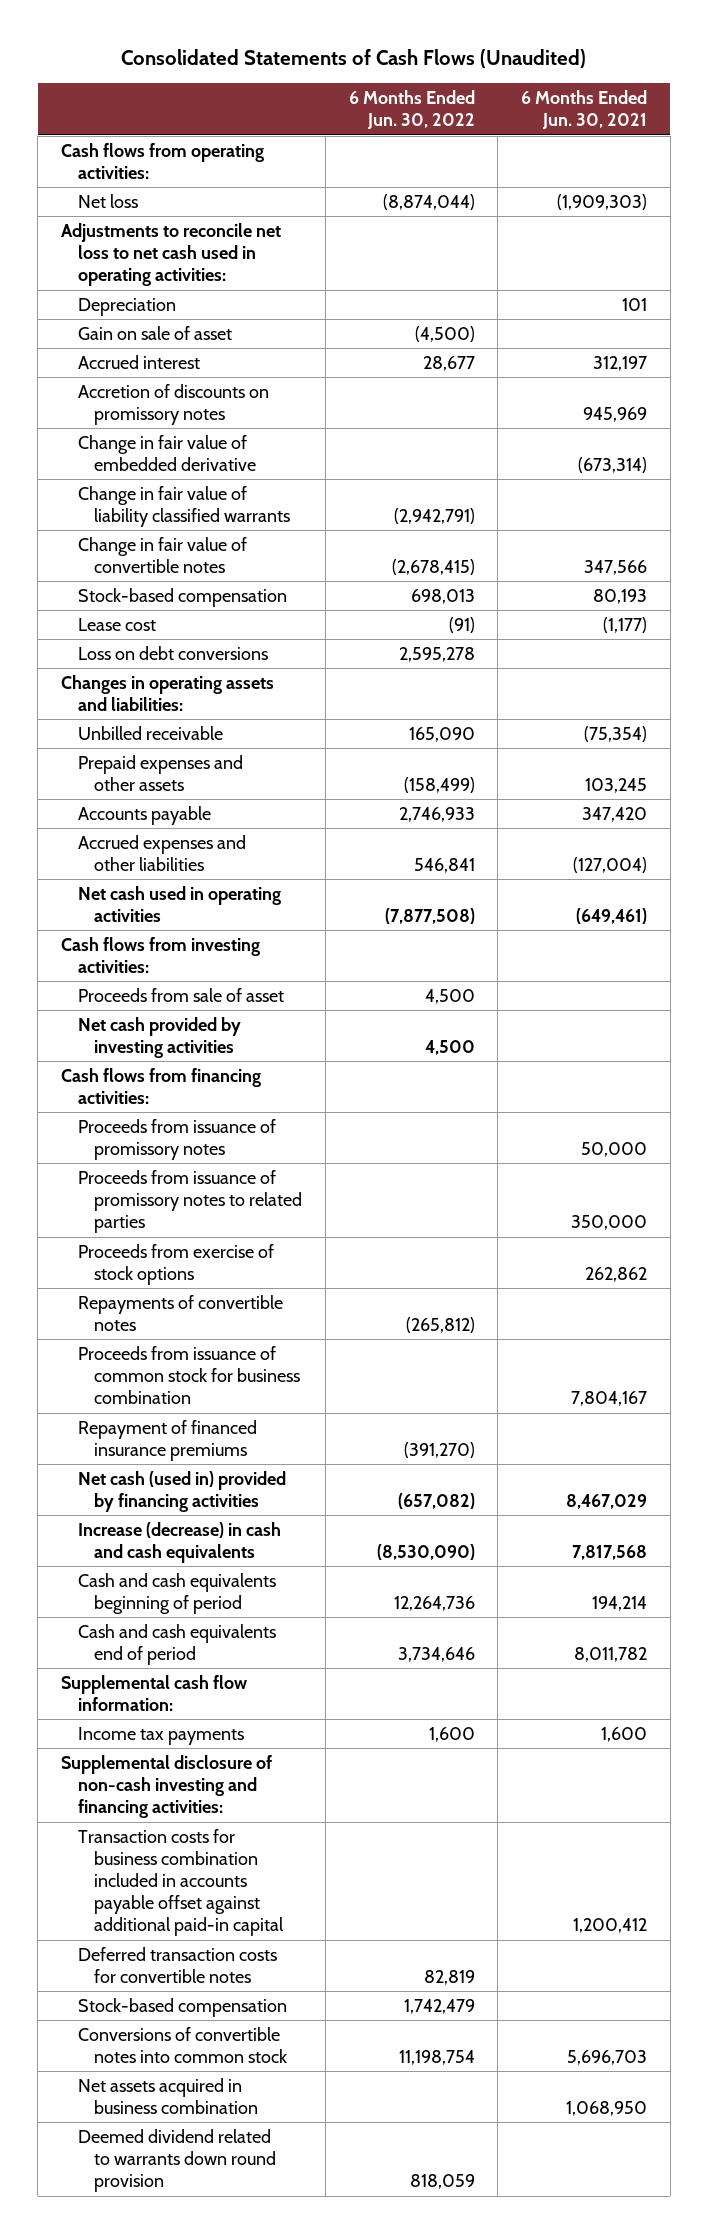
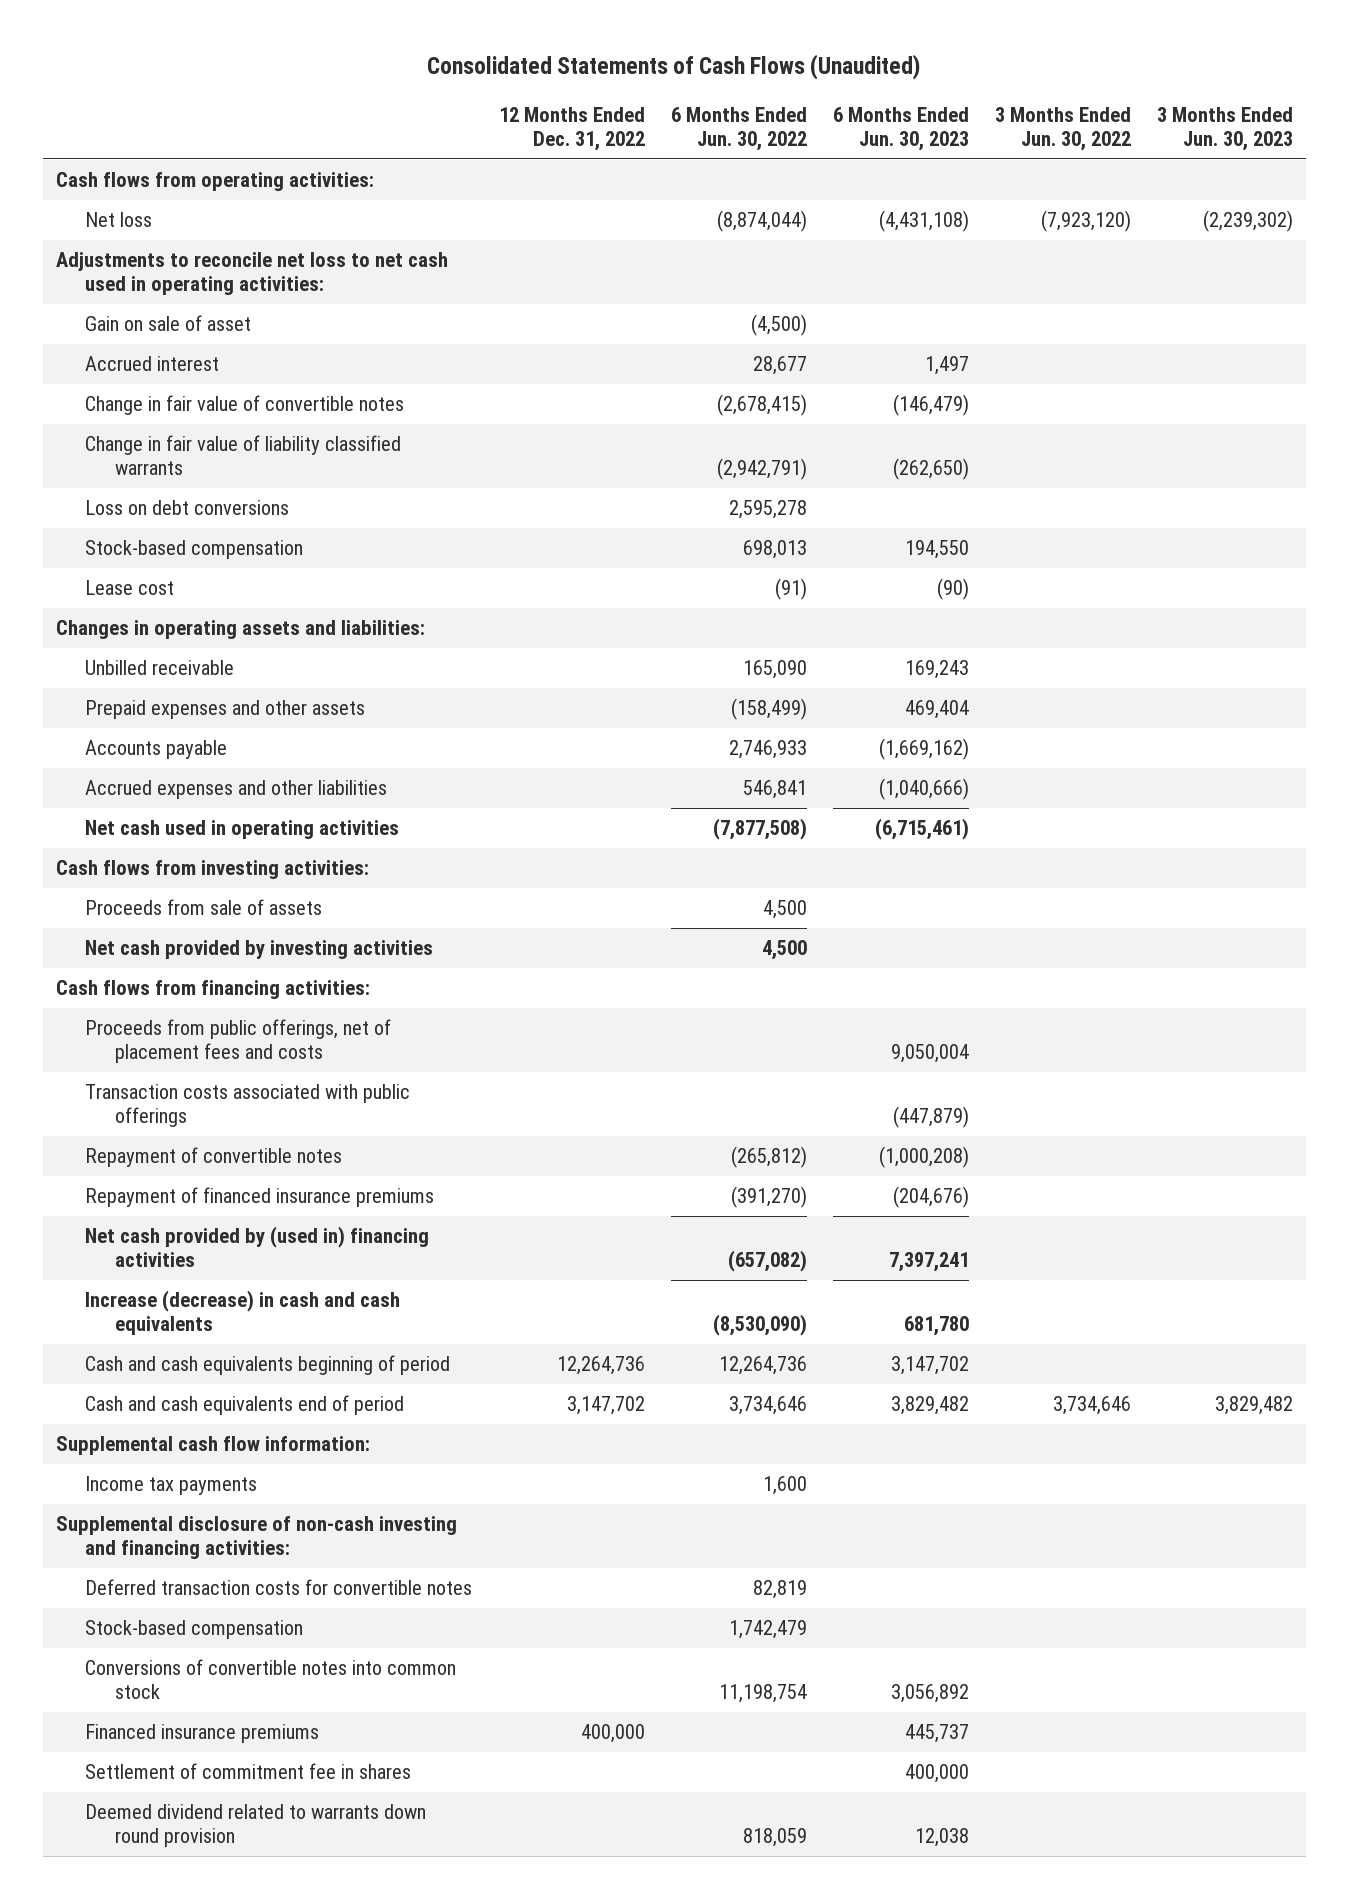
[521,90,648,130] 6 Months Ended Jun. 30, 2021 -> none
none -> [498,107,645,152] 12 Months Ended Dec. 31, 2022
none -> [832,107,969,152] 6 Months Ended Jun. 30, 2023
none -> [994,107,1131,152] 3 Months Ended Jun. 30, 2022
none -> [1157,107,1294,152] 3 Months Ended Jun. 30, 2023
[77,297,176,316] Depreciation -> none
[77,383,269,426] Accretion of discounts on promissory notes -> none
[77,434,257,472] Change in fair value of embedded derivative -> none
[77,485,291,528] Change in fair value of liability classified warrants -> [85,435,402,476] Change in fair value of liability classified warrants
[77,645,268,660] Loss on debt conversions -> [85,500,290,516] Loss on debt conversions
[77,987,284,1002] Proceeds from sale of asset -> [85,899,323,916] Proceeds from sale of assets
[77,1118,276,1161] Proceeds from issuance of promissory notes -> none
[77,1169,303,1234] Proceeds from issuance of promissory notes to related parties -> none
[77,1243,274,1286] Proceeds from exercise of stock options -> none
[77,1345,301,1405] Proceeds from issuance of common stock for business combination -> none
none -> [85,1019,392,1064] Proceeds from public offerings, net of placement fees and costs
none -> [85,1084,411,1128] Transaction costs associated with public offerings
[77,1294,283,1332] Repayments of convertible notes -> [85,1147,343,1168] Repayment of convertible notes
[77,1470,286,1513] Net cash (used in) provided by financing activities -> [85,1226,430,1268] Net cash provided by (used in) financing activities
[77,1828,285,1937] Transaction costs for business combination included in accounts payable offset against additional paid-in capital -> none
[77,2077,259,2115] Net assets acquired in business combination -> none
none -> [85,1724,320,1744] Financed insurance premiums
none -> [85,1763,412,1780] Settlement of commitment fee in shares

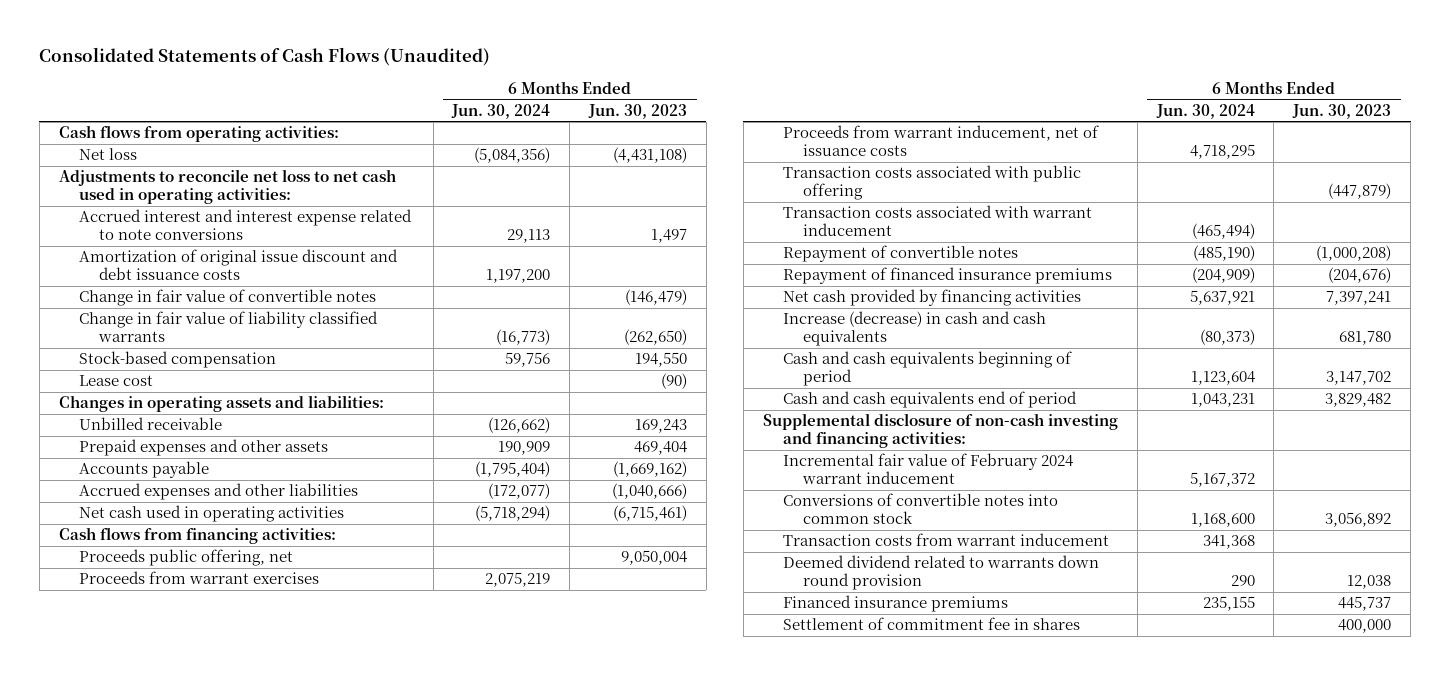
[498,107,645,152] 12 Months Ended Dec. 31, 2022 -> none
[670,107,807,152] 6 Months Ended Jun. 30, 2022 -> none
[994,107,1131,152] 3 Months Ended Jun. 30, 2022 -> none
[1157,107,1294,152] 3 Months Ended Jun. 30, 2023 -> none
none -> [451,103,551,119] Jun. 30, 2024
[85,315,252,332] Gain on sale of asset -> none
[85,356,220,372] Accrued interest -> [78,209,412,241] Accrued interest and interest expense related to note conversions
none -> [78,249,398,281] Amortization of original issue discount and debt issuance costs
[85,500,290,516] Loss on debt conversions -> none
[55,860,369,880] Cash flows from investing activities: -> none
[85,899,323,916] Proceeds from sale of assets -> none
[85,940,434,960] Net cash provided by investing activities -> none
[85,1019,392,1064] Proceeds from public offerings, net of placement fees and costs -> [78,549,293,567] Proceeds public offering, net
none -> [78,571,319,585] Proceeds from warrant exercises
none -> [782,125,1099,157] Proceeds from warrant inducement, net of issuance costs
[85,1084,411,1128] Transaction costs associated with public offerings -> [782,165,1081,201] Transaction costs associated with public offering
none -> [782,205,1092,237] Transaction costs associated with warrant inducement
[85,1226,430,1268] Net cash provided by (used in) financing activities -> [782,289,1081,307] Net cash provided by financing activities
[55,1436,370,1456] Supplemental cash flow information: -> none
[85,1476,258,1496] Income tax payments -> none
[85,1579,473,1596] Deferred transaction costs for convertible notes -> none
[85,1620,304,1640] Stock-based compensation -> none
none -> [782,453,1073,485] Incremental fair value of February 2024 warrant inducement
none -> [782,533,1109,547] Transaction costs from warrant inducement
[85,1804,427,1848] Deemed dividend related to warrants down round provision -> [782,555,1099,591] Deemed dividend related to warrants down round provision

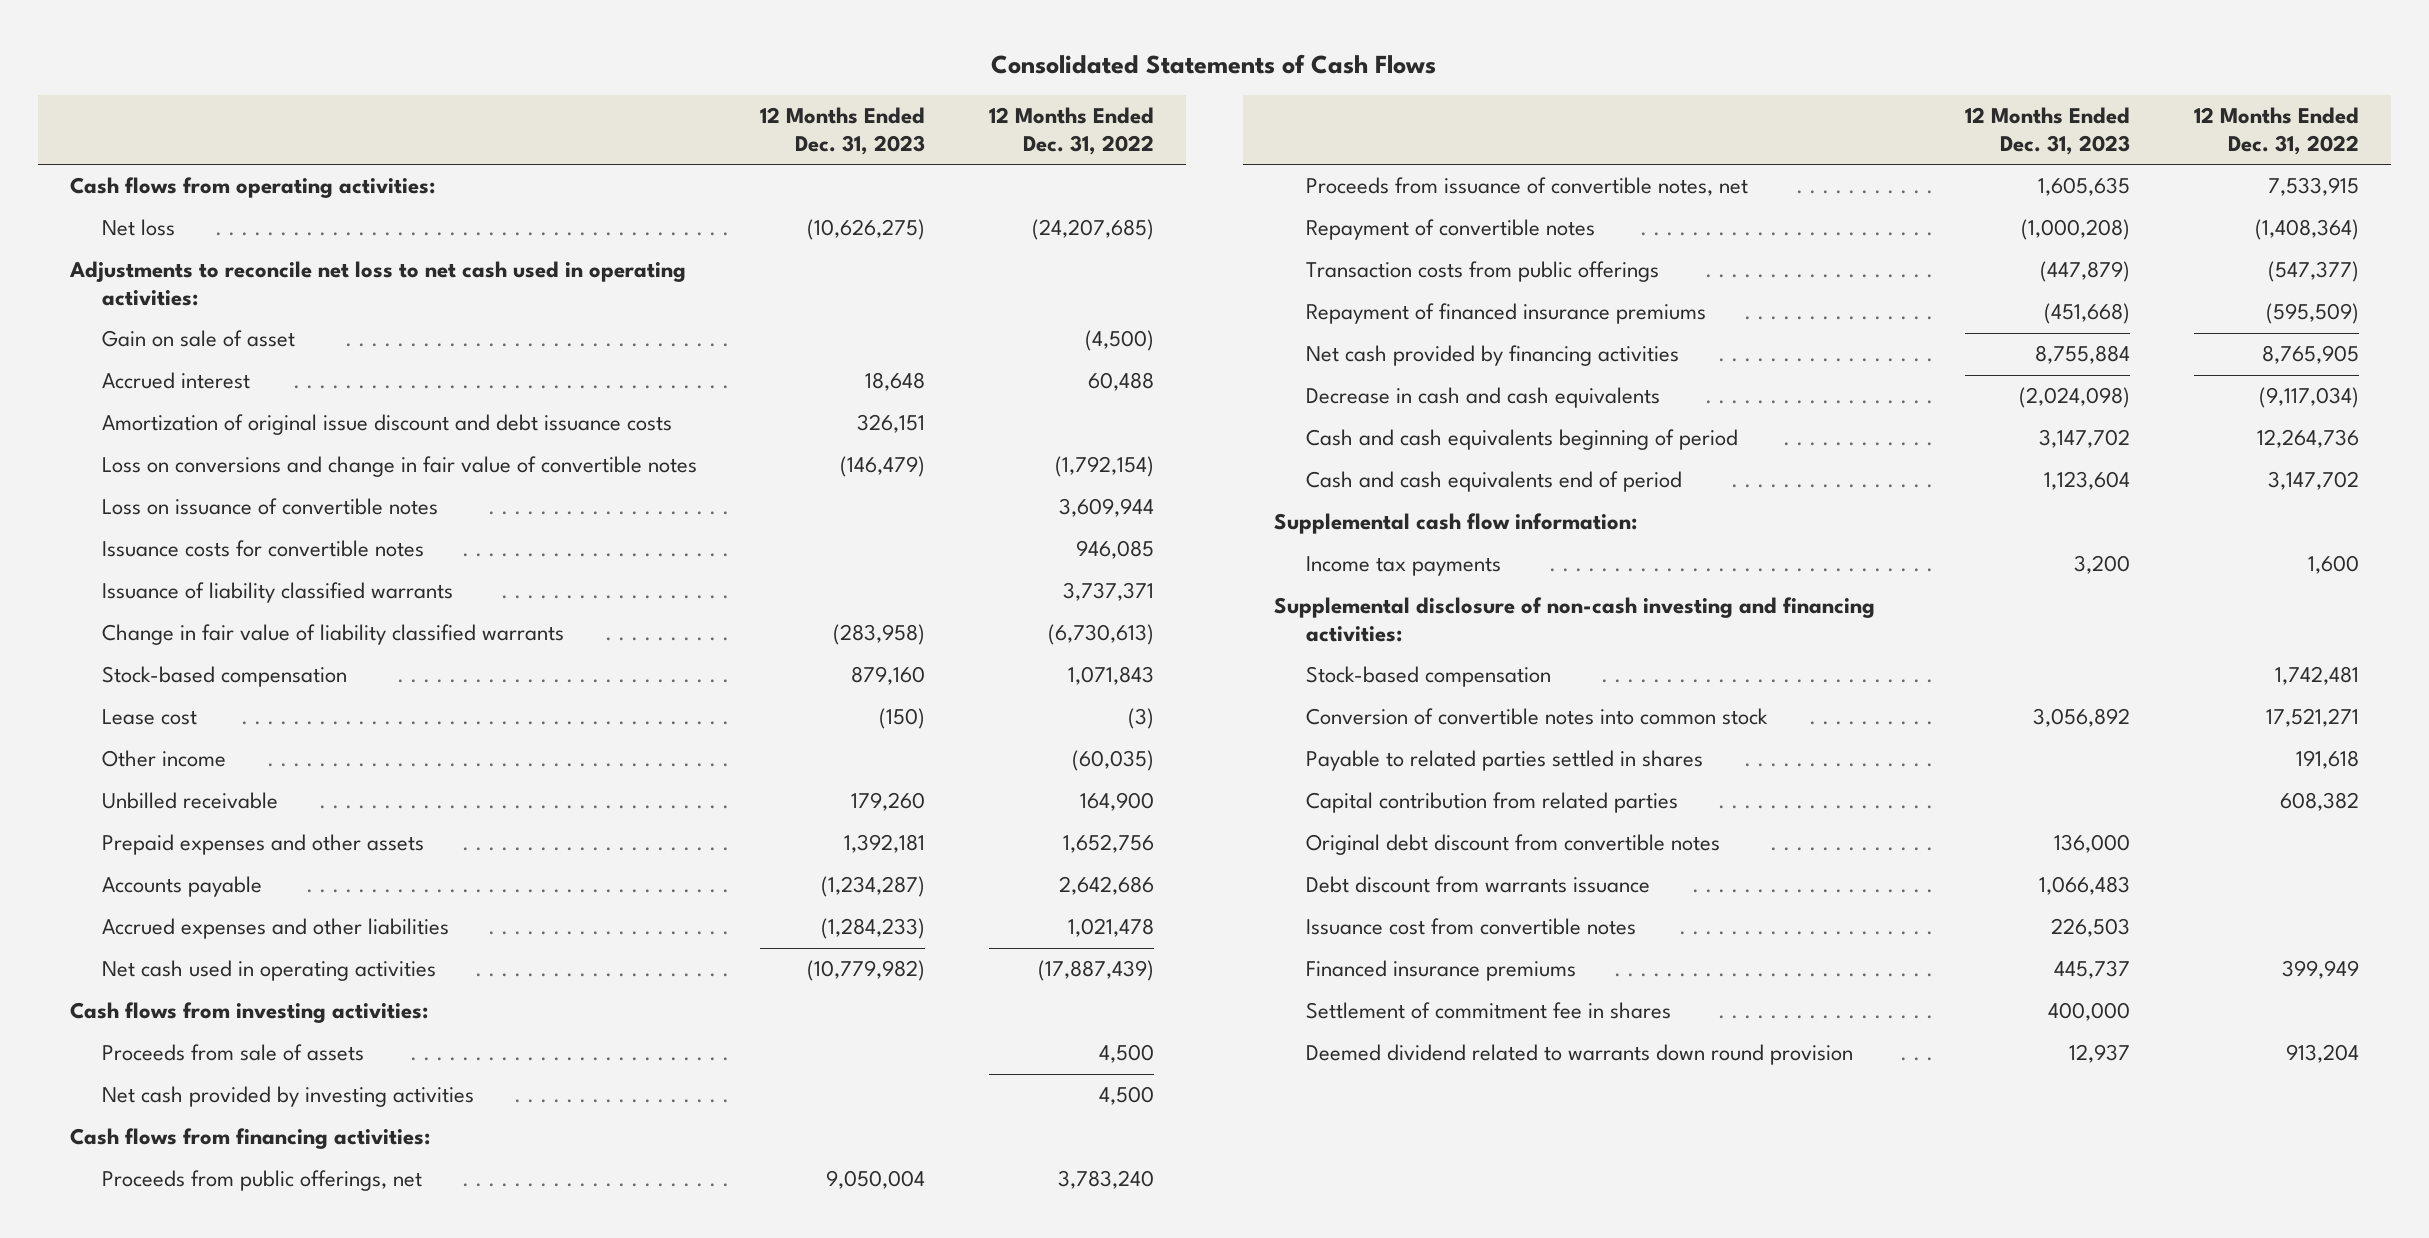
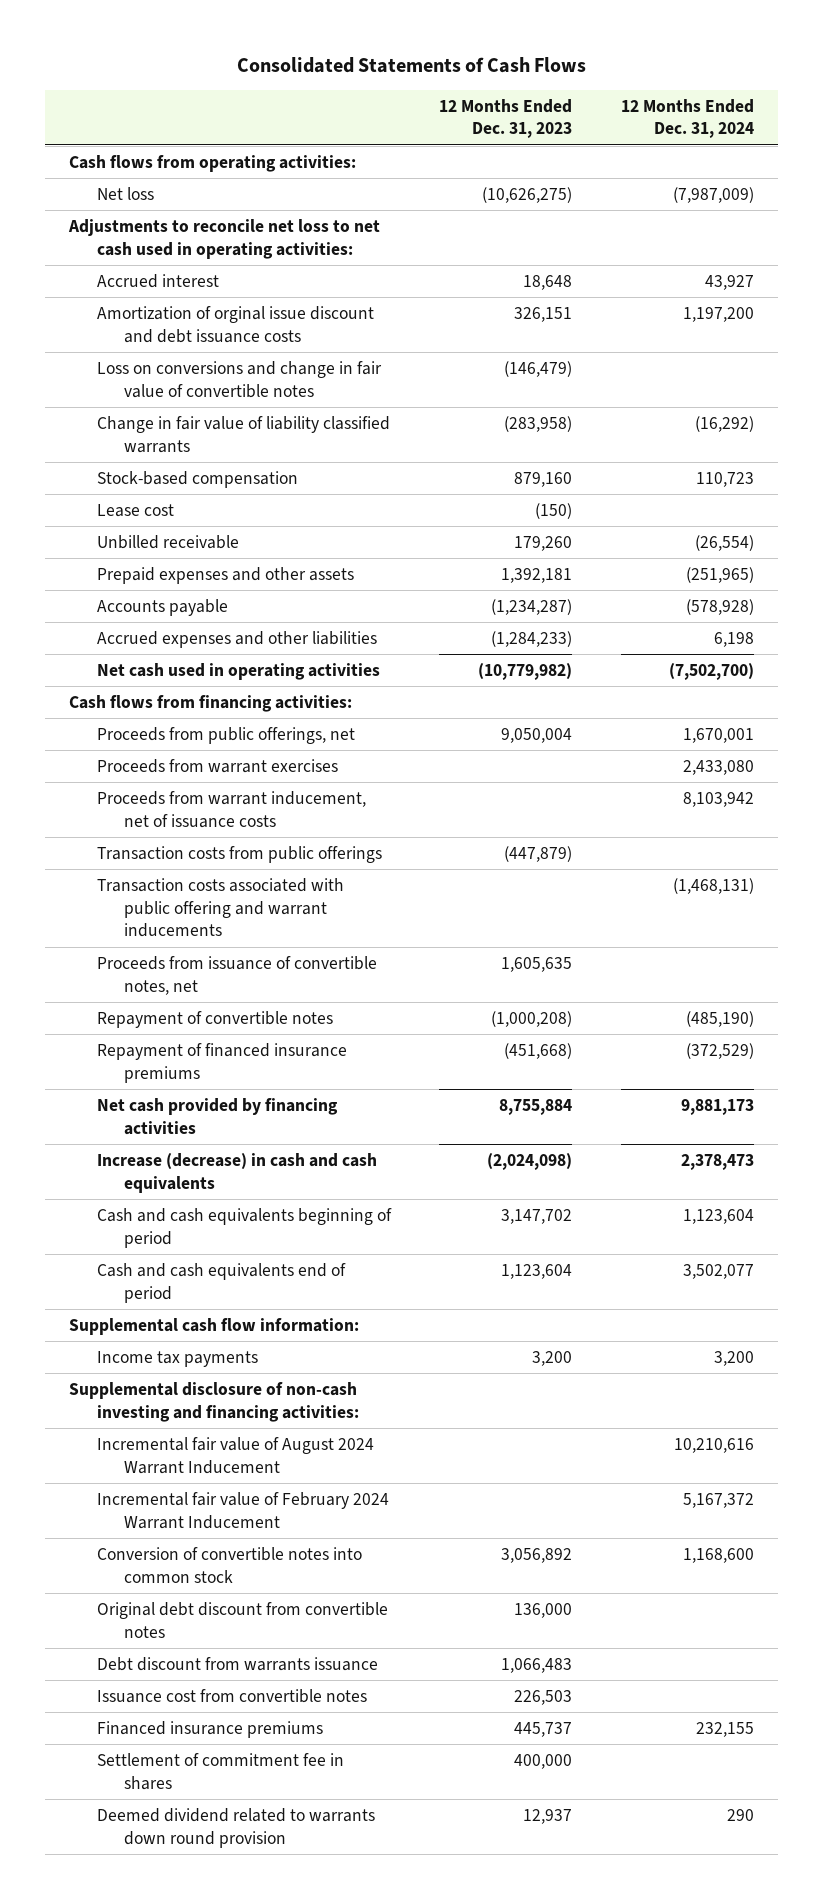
[989,107,1155,155] 12 Months Ended Dec. 31, 2022 -> none
none -> [620,98,754,139] 12 Months Ended Dec. 31, 2024
[101,330,295,348] Gain on sale of asset -> none
[101,414,672,436] Amortization of original issue discount and debt issuance costs -> [96,305,374,343] Amortization of orginal issue discount and debt issuance costs
[101,498,438,516] Loss on issuance of convertible notes -> none
[101,540,424,558] Issuance costs for convertible notes -> none
[101,582,453,604] Issuance of liability classified warrants -> none
[101,750,226,768] Other income -> none
[69,1002,428,1024] Cash flows from investing activities: -> none
[101,1044,364,1062] Proceeds from sale of assets -> none
[101,1086,474,1108] Net cash provided by investing activities -> none
none -> [96,758,338,773] Proceeds from warrant exercises
none -> [96,790,366,828] Proceeds from warrant inducement, net of issuance costs
[1306,261,1660,283] Transaction costs from public offerings -> [96,845,382,863] Transaction costs from public offerings
none -> [96,877,344,938] Transaction costs associated with public offering and warrant inducements
[1306,387,1661,409] Decrease in cash and cash equivalents -> [96,1152,377,1193] Increase (decrease) in cash and cash equivalents
[1306,666,1552,688] Stock-based compensation -> none
none -> [96,1436,374,1474] Incremental fair value of August 2024 Warrant Inducement
none -> [96,1491,389,1529] Incremental fair value of February 2024 Warrant Inducement
[1306,750,1704,772] Payable to related parties settled in shares -> none
[1306,792,1679,814] Capital contribution from related parties -> none

